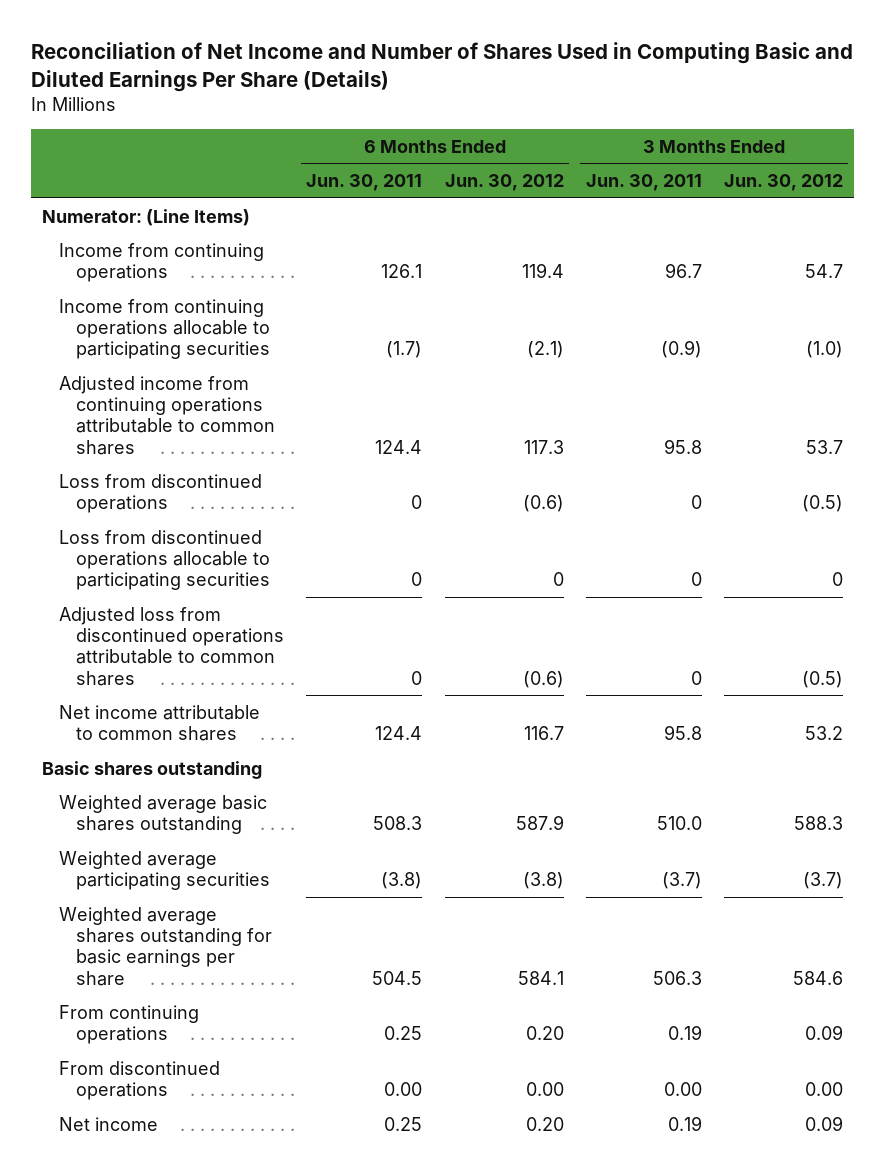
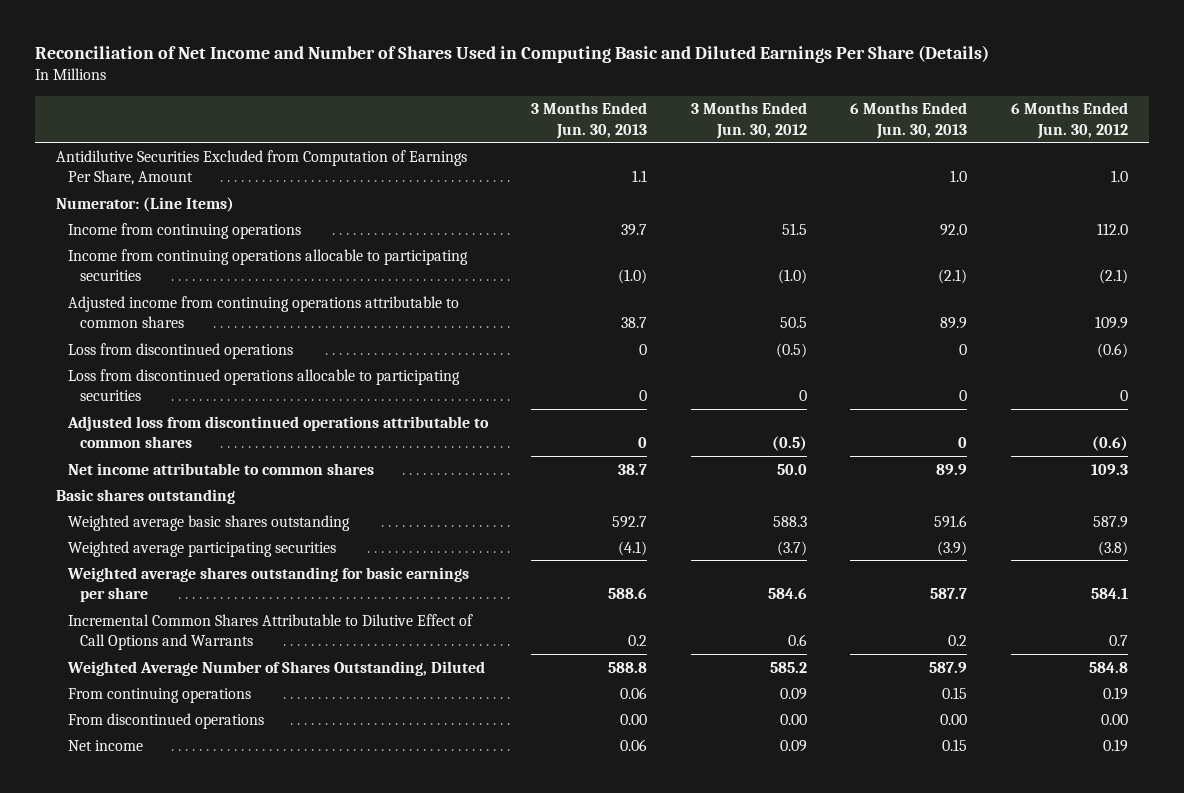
[306,174,423,192] Jun. 30, 2011 -> none
[585,174,702,192] Jun. 30, 2011 -> none
none -> [531,102,648,139] 3 Months Ended Jun. 30, 2013
none -> [850,102,968,139] 6 Months Ended Jun. 30, 2013
none -> [56,149,468,185] Antidilutive Securities Excluded from Computation of Earnings Per Share, Amount
[521,263,564,279] 119.4 -> [1096,222,1128,235] 112.0
[804,264,843,279] 54.7 -> [781,222,807,235] 51.5
[523,439,564,454] 117.3 -> [1094,315,1128,329] 109.9
[805,439,843,454] 53.7 -> [779,316,807,328] 50.5
[523,726,564,741] 116.7 -> [1090,463,1128,475] 109.3
[804,726,843,741] 53.2 -> [776,463,807,475] 50.0
none -> [68,613,474,650] Incremental Common Shares Attributable to Dilutive Effect of Call Options and Warrants
none -> [67,660,486,676] Weighted Average Number of Shares Outstanding, Diluted
[525,1026,564,1041] 0.20 -> [1102,686,1128,700] 0.19
[525,1116,564,1131] 0.20 -> [1102,738,1128,752] 0.19

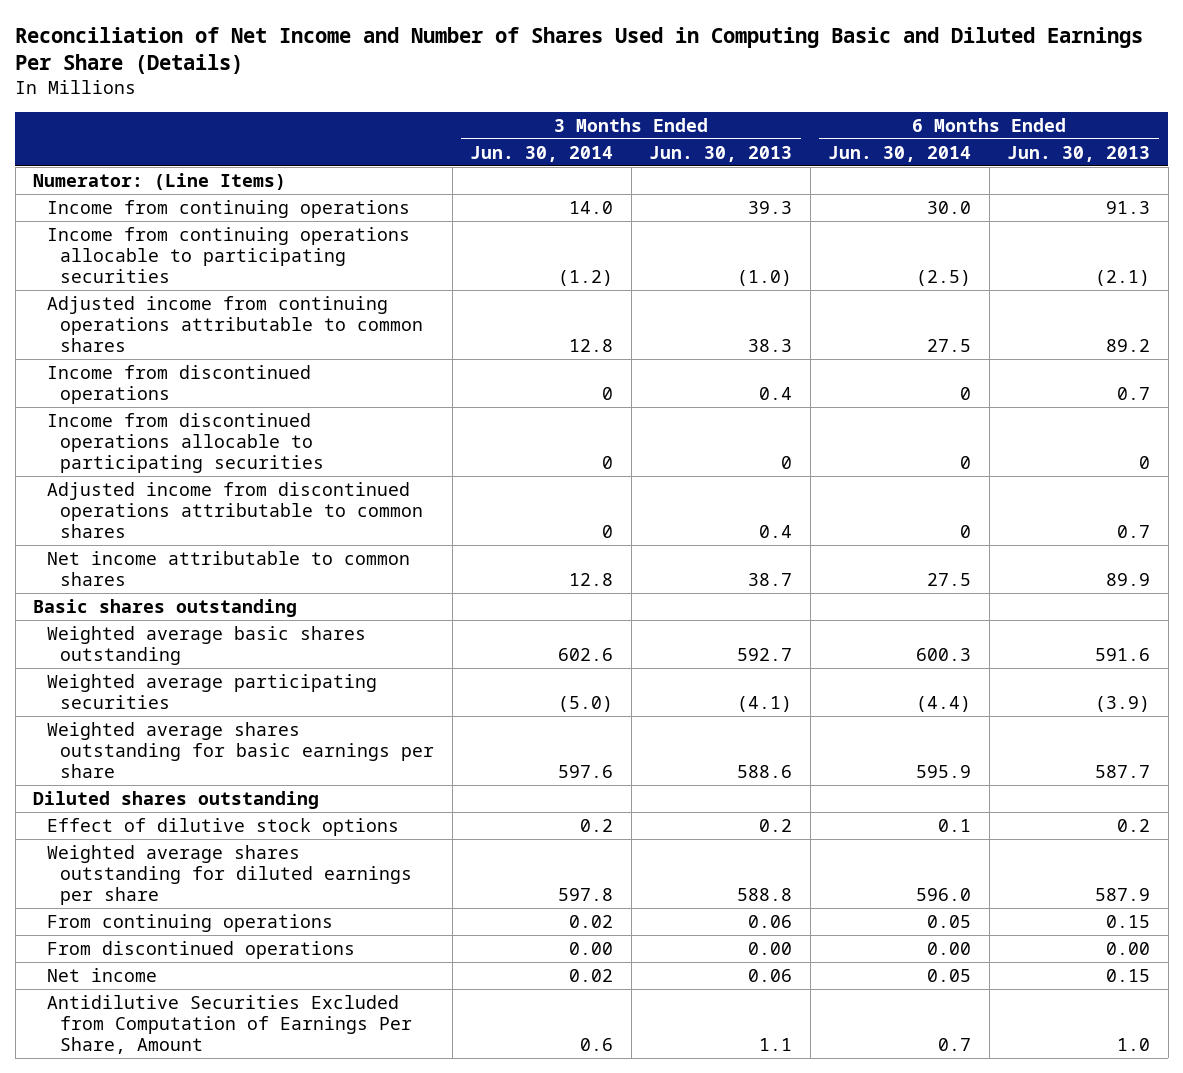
[690,102,807,139] 3 Months Ended Jun. 30, 2012 -> none
[1010,102,1128,139] 6 Months Ended Jun. 30, 2012 -> none
none -> [470,145,614,162] Jun. 30, 2014
none -> [828,145,972,162] Jun. 30, 2014
[621,223,648,236] 39.7 -> [748,200,793,214] 39.3
[940,223,968,236] 92.0 -> [1106,200,1151,214] 91.3
[621,316,648,328] 38.7 -> [748,339,793,353] 38.3
[940,316,968,329] 89.9 -> [1106,339,1151,353] 89.2
[68,342,294,359] Loss from discontinued operations -> [46,364,311,405] Income from discontinued operations
[639,343,648,355] 0 -> [759,387,793,401] 0.4
[959,343,968,355] 0 -> [1117,387,1151,401] 0.7
[68,368,461,401] Loss from discontinued operations allocable to participating securities -> [46,412,325,474] Income from discontinued operations allocable to participating securities
[67,415,490,448] Adjusted loss from discontinued operations attributable to common shares -> [46,481,424,539] Adjusted income from discontinued operations attributable to common shares
[638,436,648,448] 0 -> [759,525,793,539] 0.4
[958,436,968,448] 0 -> [1117,525,1151,539] 0.7
none -> [33,790,320,809] Diluted shares outstanding
[68,613,474,650] Incremental Common Shares Attributable to Dilutive Effect of Call Options and Warrants -> [46,817,399,836] Effect of dilutive stock options
[67,660,486,676] Weighted Average Number of Shares Outstanding, Diluted -> [46,844,413,906] Weighted average shares outstanding for diluted earnings per share
[56,149,468,185] Antidilutive Securities Excluded from Computation of Earnings Per Share, Amount -> [46,994,413,1055] Antidilutive Securities Excluded from Computation of Earnings Per Share, Amount

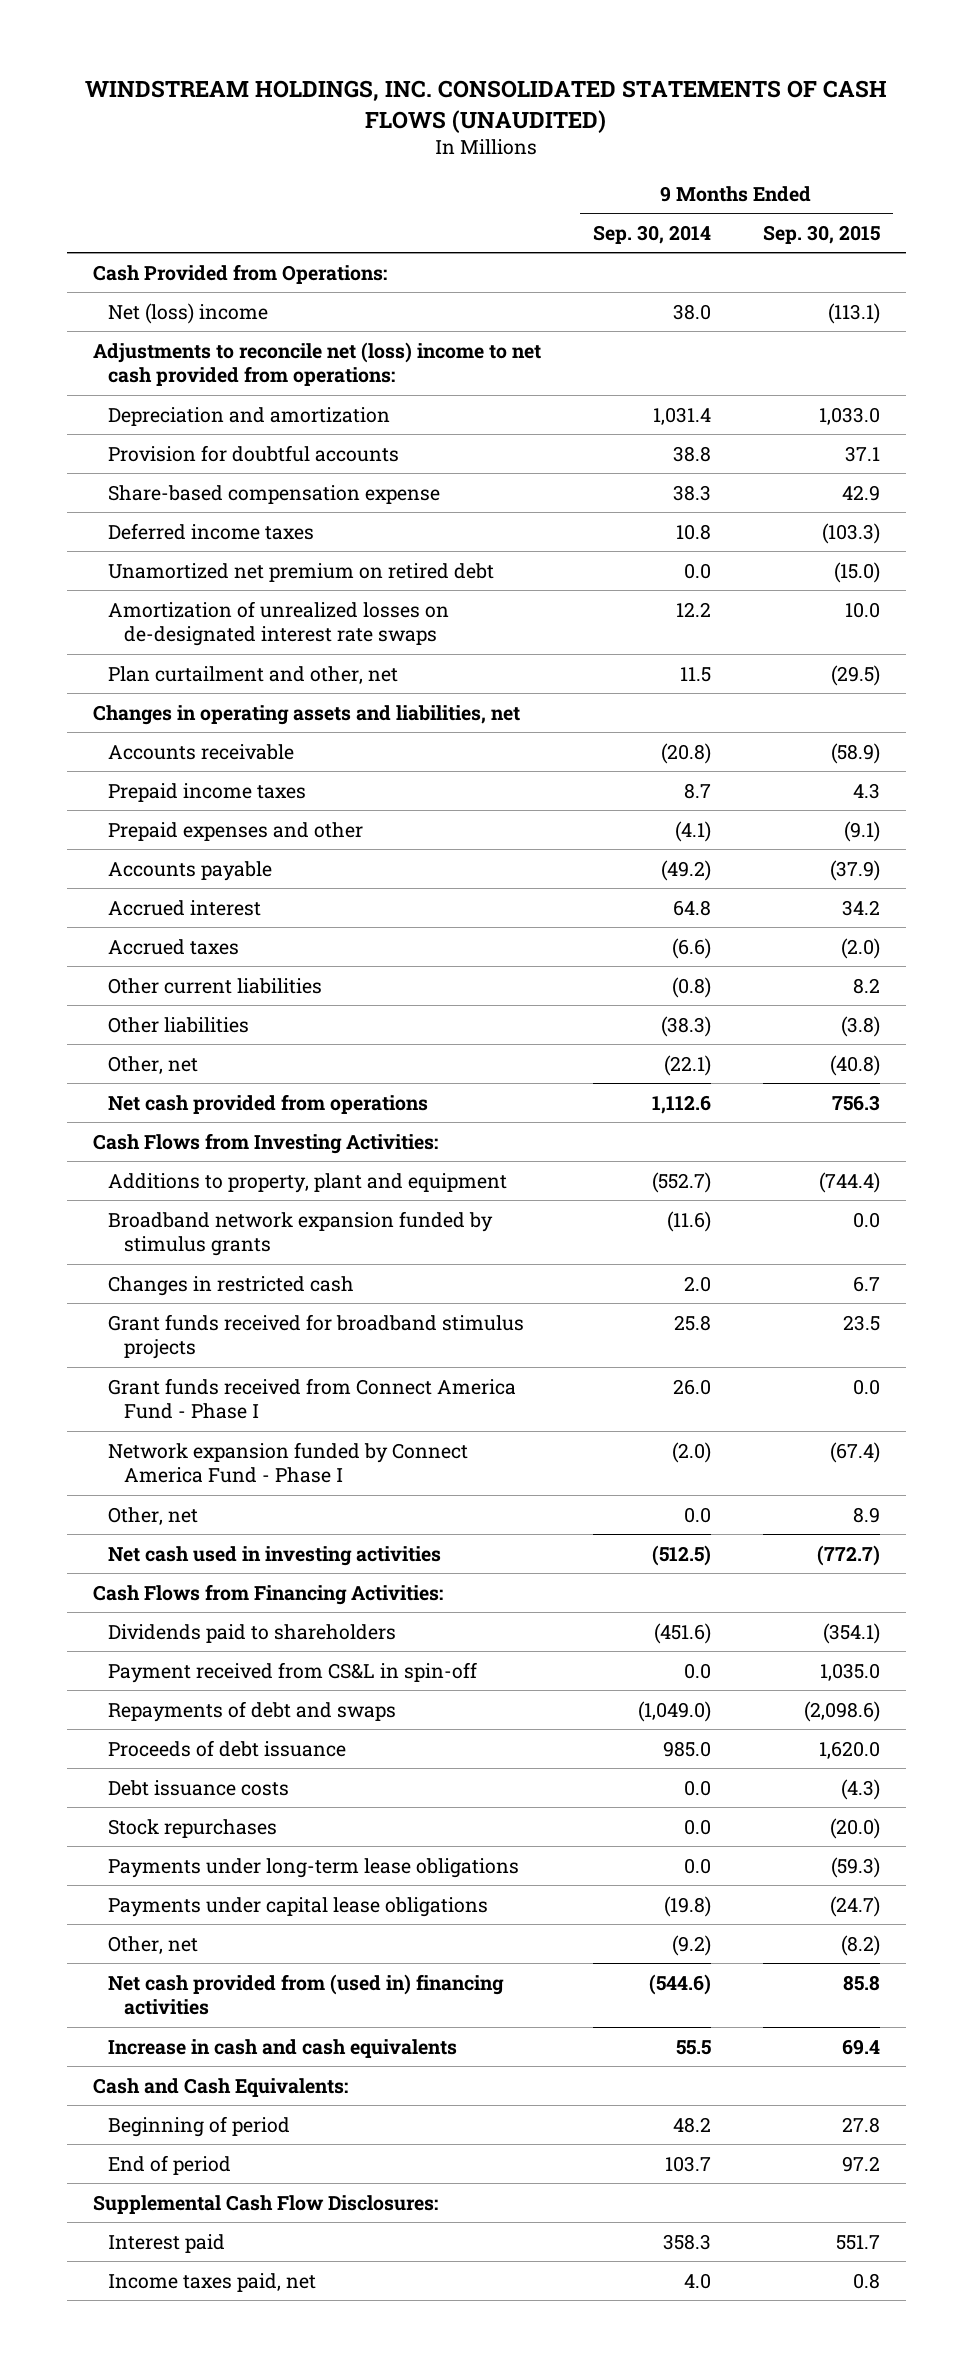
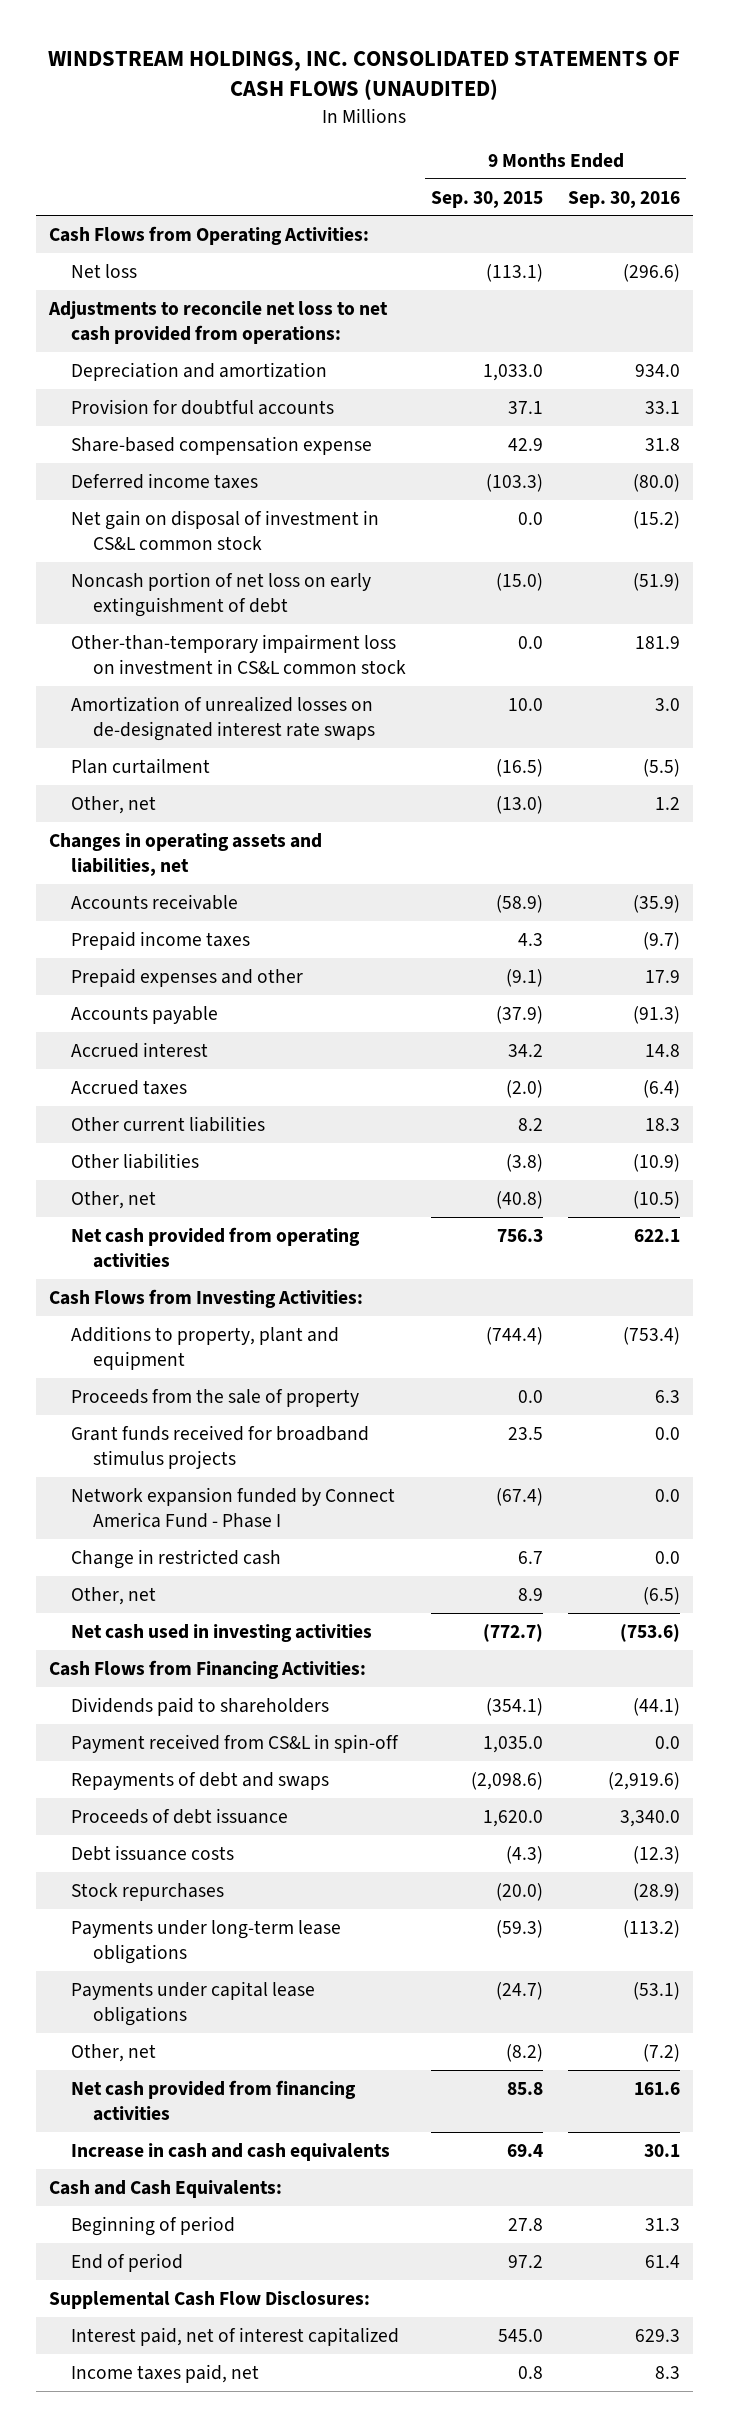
[592,224,711,244] Sep. 30, 2014 -> none
none -> [568,190,681,208] Sep. 30, 2016
[92,263,387,284] Cash Provided from Operations: -> [48,225,369,245] Cash Flows from Operating Activities:
[108,302,269,324] Net (loss) income -> [70,263,137,278] Net loss
[92,341,541,387] Adjustments to reconcile net (loss) income to net cash provided from operations: -> [47,300,388,344] Adjustments to reconcile net loss to net cash provided from operations:
[108,562,495,582] Unamortized net premium on retired debt -> none
none -> [70,509,379,550] Net gain on disposal of investment in CS&L common stock
none -> [70,571,371,617] Noncash portion of net loss on early extinguishment of debt
none -> [70,633,407,674] Other-than-temporary impairment loss on investment in CS&L common stock
none -> [70,757,210,774] Plan curtailment
[108,665,399,684] Plan curtailment and other, net -> [70,795,156,814] Other, net
[830,664,880,686] (29.5) -> [496,795,544,814] (13.0)
[108,1093,429,1114] Net cash provided from operations -> [70,1226,360,1268] Net cash provided from operating activities
[108,1210,494,1257] Broadband network expansion funded by stimulus grants -> none
[108,1275,355,1296] Changes in restricted cash -> none
none -> [70,1388,359,1407] Proceeds from the sale of property
[108,1377,517,1420] Grant funds received from Connect America Fund - Phase I -> none
none -> [70,1548,281,1569] Change in restricted cash
[108,1973,505,2016] Net cash provided from (used in) financing activities -> [70,2079,356,2121] Net cash provided from financing activities
[108,2233,226,2253] Interest paid -> none
none -> [70,2326,399,2346] Interest paid, net of interest capitalized

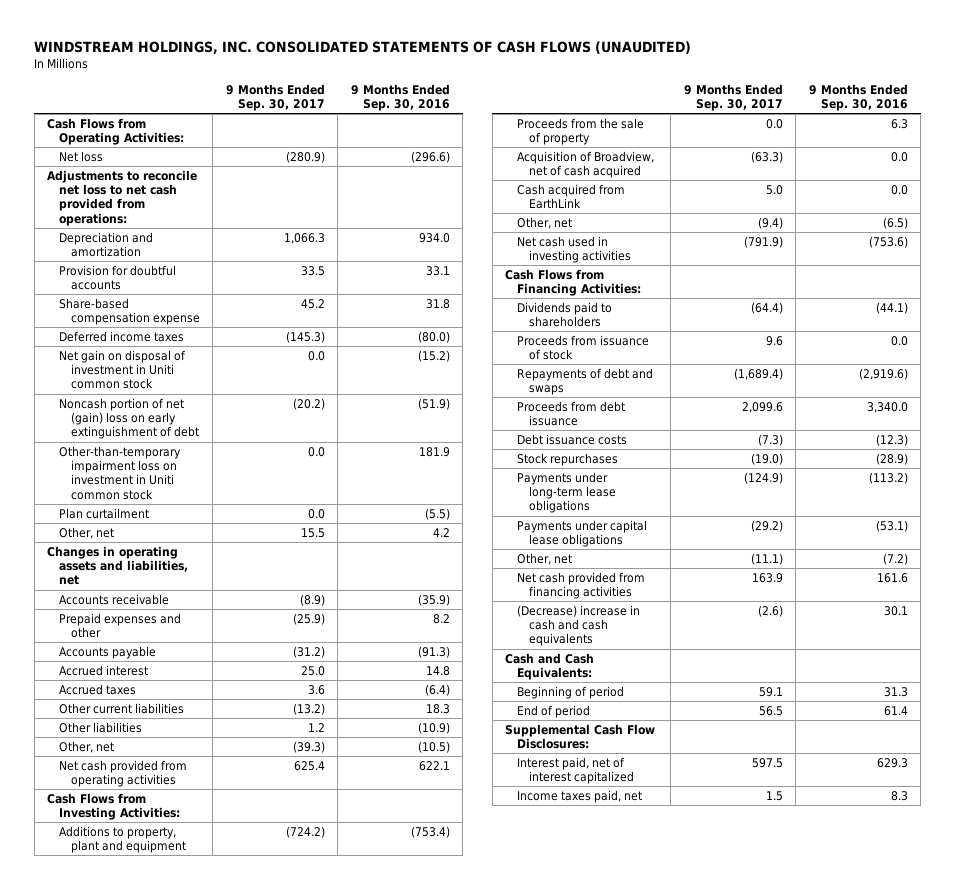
[431,190,544,208] Sep. 30, 2015 -> none
none -> [225,83,325,112] 9 Months Ended Sep. 30, 2017
[70,695,376,741] Amortization of unrealized losses on de-designated interest rate swaps -> none
[70,509,379,550] Net gain on disposal of investment in CS&L common stock -> [58,349,186,390] Net gain on disposal of investment in Uniti common stock
[70,571,371,617] Noncash portion of net loss on early extinguishment of debt -> [58,397,199,440] Noncash portion of net (gain) loss on early extinguishment of debt
[70,633,407,674] Other-than-temporary impairment loss on investment in CS&L common stock -> [58,445,181,500] Other-than-temporary impairment loss on investment in Uniti common stock
[655,796,681,810] 1.2 -> [432,527,450,537] 4.2
[70,930,250,950] Prepaid income taxes -> none
[645,969,681,983] 17.9 -> [432,613,450,624] 8.2
[70,1424,369,1469] Grant funds received for broadband stimulus projects -> none
[70,1486,395,1528] Network expansion funded by Connect America Fund - Phase I -> none
[70,1548,281,1569] Change in restricted cash -> none
none -> [516,150,654,179] Acquisition of Broadview, net of cash acquired
none -> [516,183,625,210] Cash acquired from EarthLink
[70,1733,399,1753] Payment received from CS&L in spin-off -> none
none -> [516,334,649,361] Proceeds from issuance of stock
[70,1807,288,1824] Proceeds of debt issuance -> [516,400,625,427] Proceeds from debt issuance
[70,2142,390,2161] Increase in cash and cash equivalents -> [516,604,640,647] (Decrease) increase in cash and cash equivalents

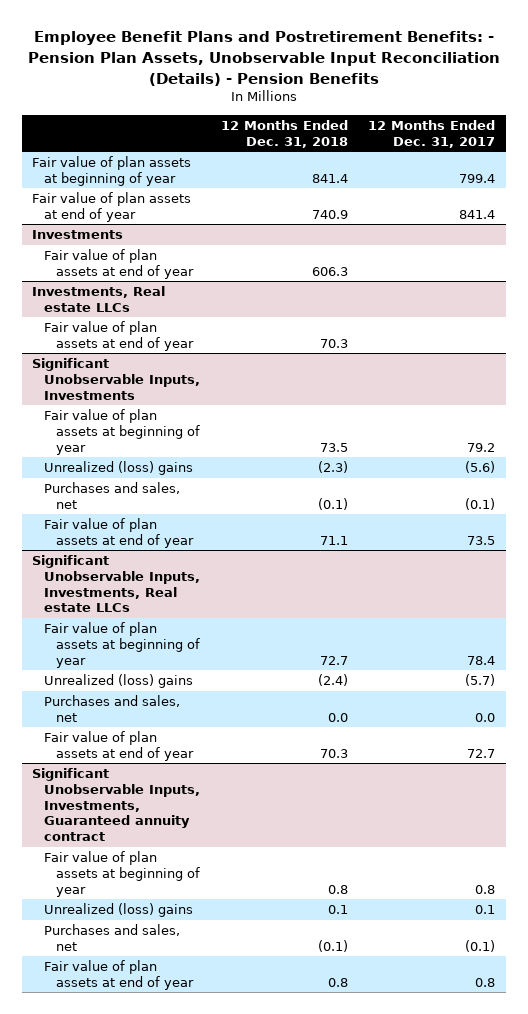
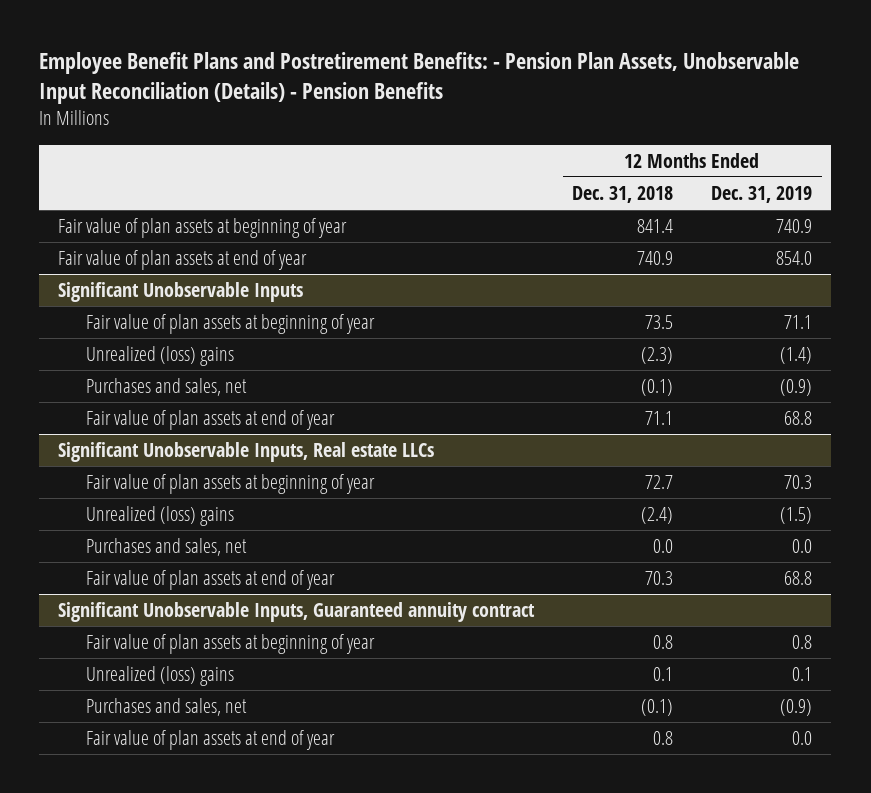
[368,119,496,148] 12 Months Ended Dec. 31, 2017 -> none
none -> [711,186,813,204] Dec. 31, 2019
[32,230,124,240] Investments -> none
[43,249,194,279] Fair value of plan assets at end of year -> none
[32,286,166,312] Investments, Real estate LLCs -> none
[43,321,194,351] Fair value of plan assets at end of year -> none
[32,358,200,400] Significant Unobservable Inputs, Investments -> [58,282,304,303] Significant Unobservable Inputs
[32,555,200,613] Significant Unobservable Inputs, Investments, Real estate LLCs -> [58,442,435,463] Significant Unobservable Inputs, Real estate LLCs
[32,768,200,842] Significant Unobservable Inputs, Investments, Guaranteed annuity contract -> [58,602,536,623] Significant Unobservable Inputs, Guaranteed annuity contract

